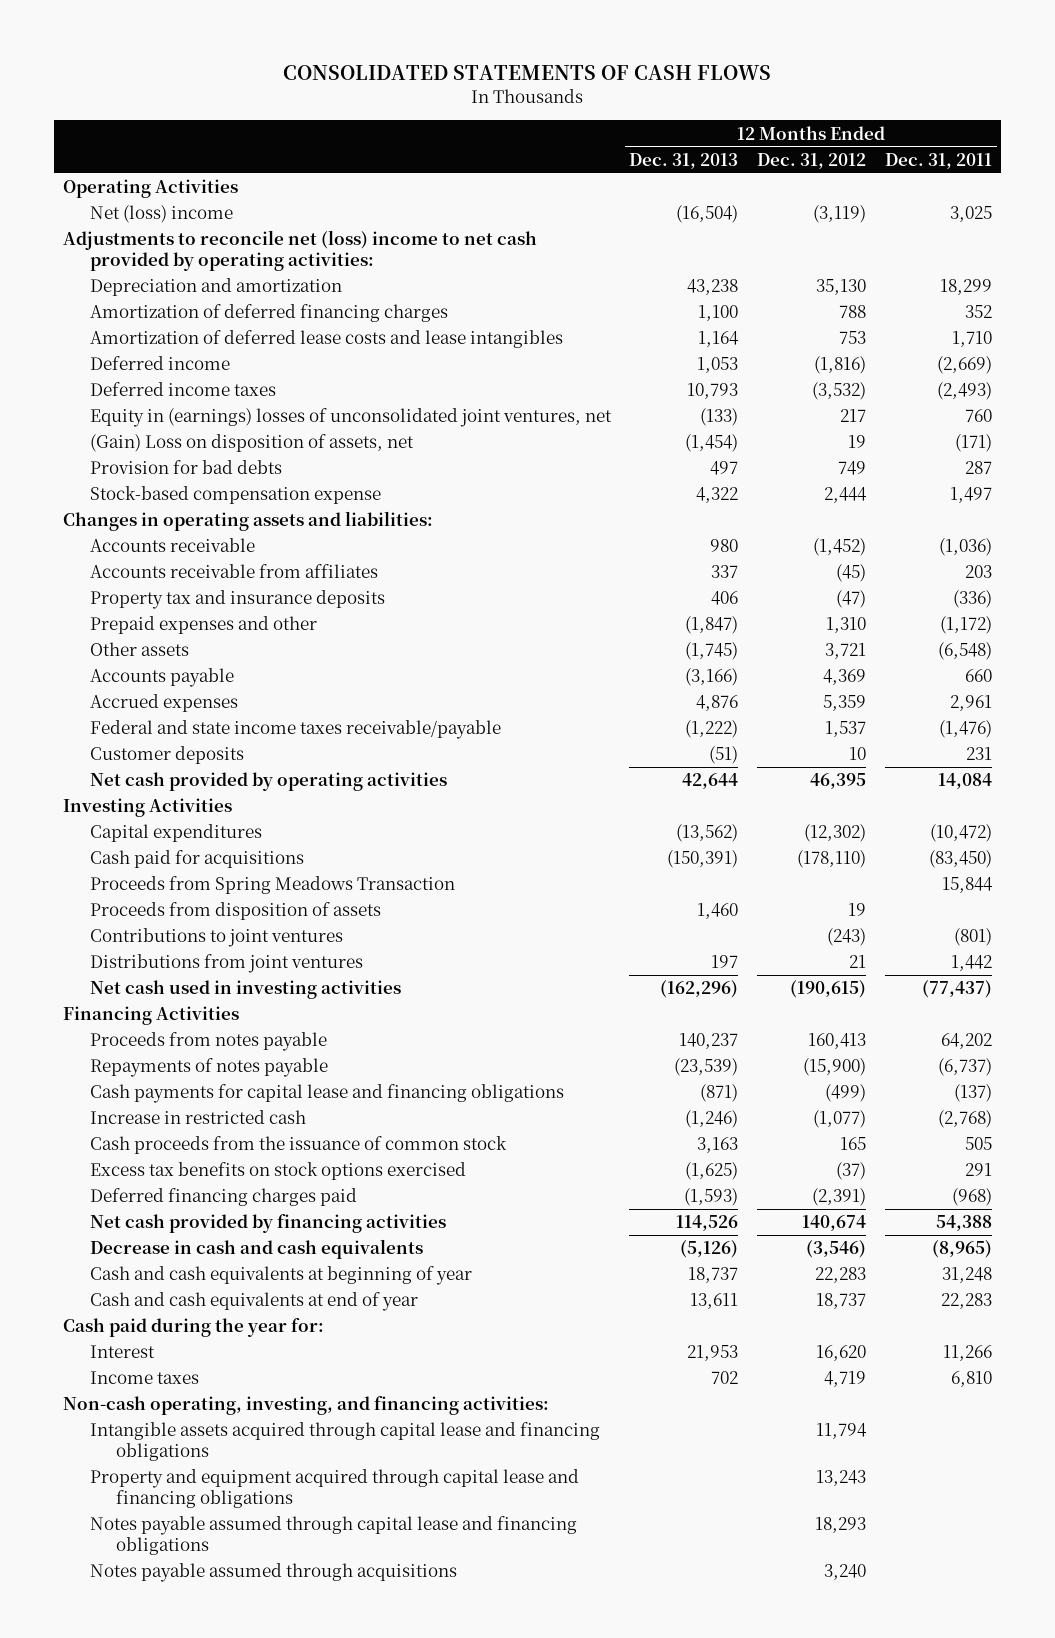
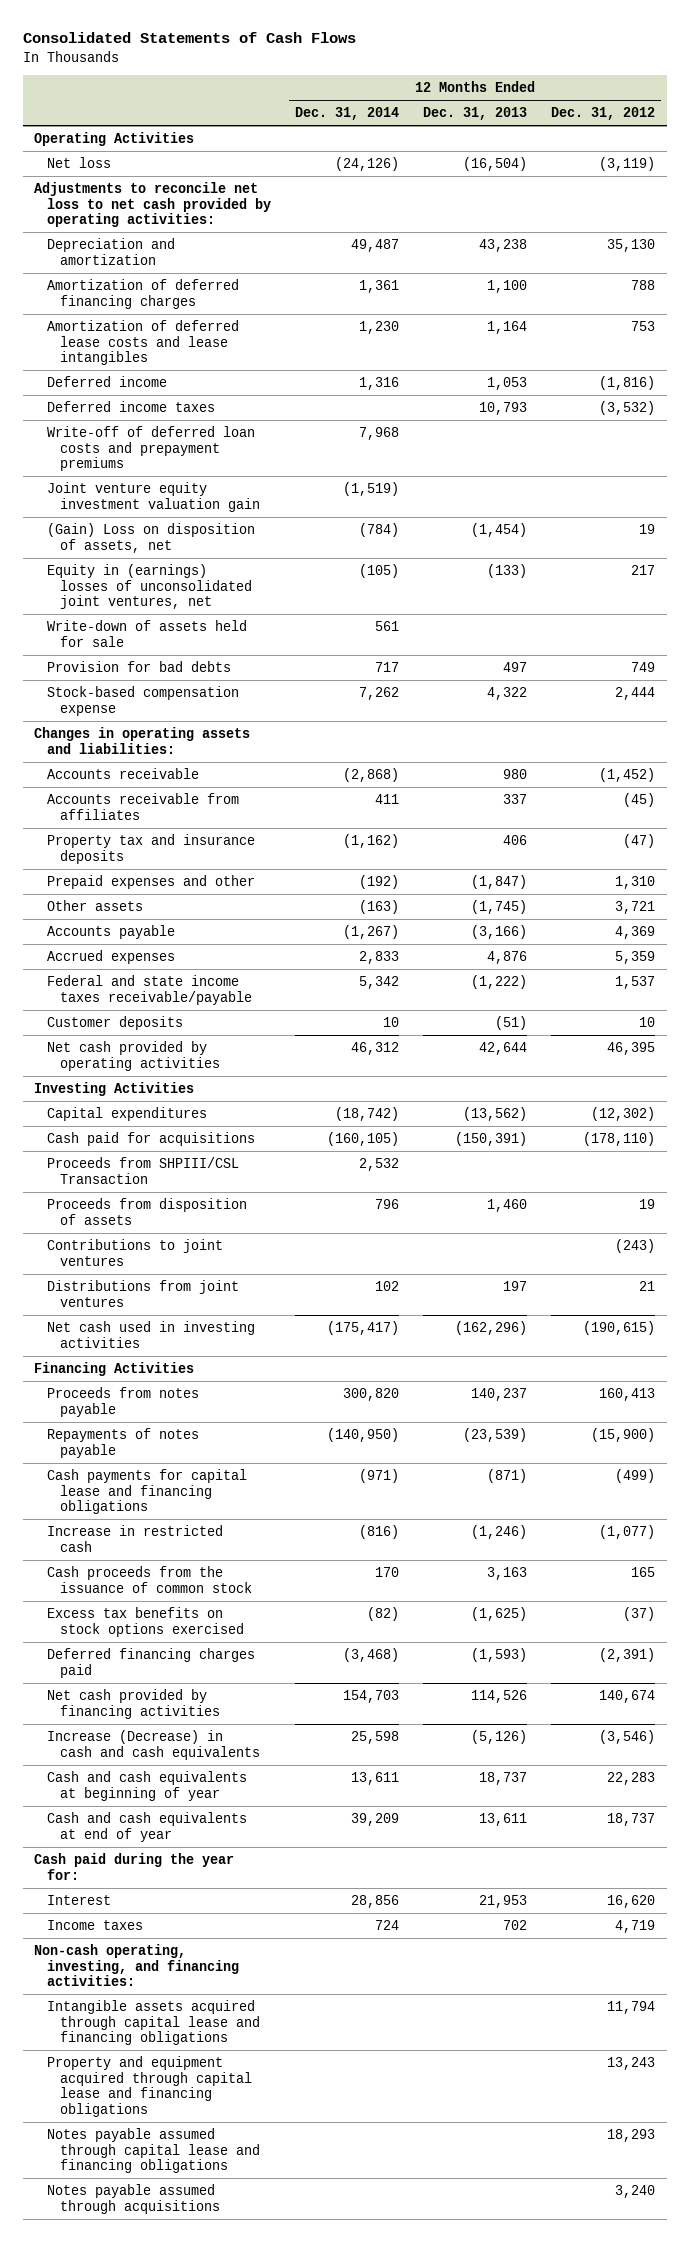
[283,65,772,81] CONSOLIDATED STATEMENTS OF CASH FLOWS -> [22,32,356,44] Consolidated Statements of Cash Flows
[884,152,992,169] Dec. 31, 2011 -> none
none -> [295,107,400,121] Dec. 31, 2014
[89,205,233,224] Net (loss) income -> [47,156,112,168] Net loss
[63,230,538,271] Adjustments to reconcile net (loss) income to net cash provided by operating activities: -> [34,181,272,228] Adjustments to reconcile net loss to net cash provided by operating activities:
none -> [47,425,256,472] Write-off of deferred loan costs and prepayment premiums
none -> [47,481,261,512] Joint venture equity investment valuation gain
[89,408,612,428] Equity in (earnings) losses of unconsolidated joint ventures, net -> [47,563,253,610] Equity in (earnings) losses of unconsolidated joint ventures, net
none -> [47,619,248,647] Write-down of assets held for sale
[89,876,455,895] Proceeds from Spring Meadows Transaction -> none
none -> [47,1156,240,1184] Proceeds from SHPIII/CSL Transaction
[89,1239,423,1260] Decrease in cash and cash equivalents -> [47,1729,261,1760] Increase (Decrease) in cash and cash equivalents

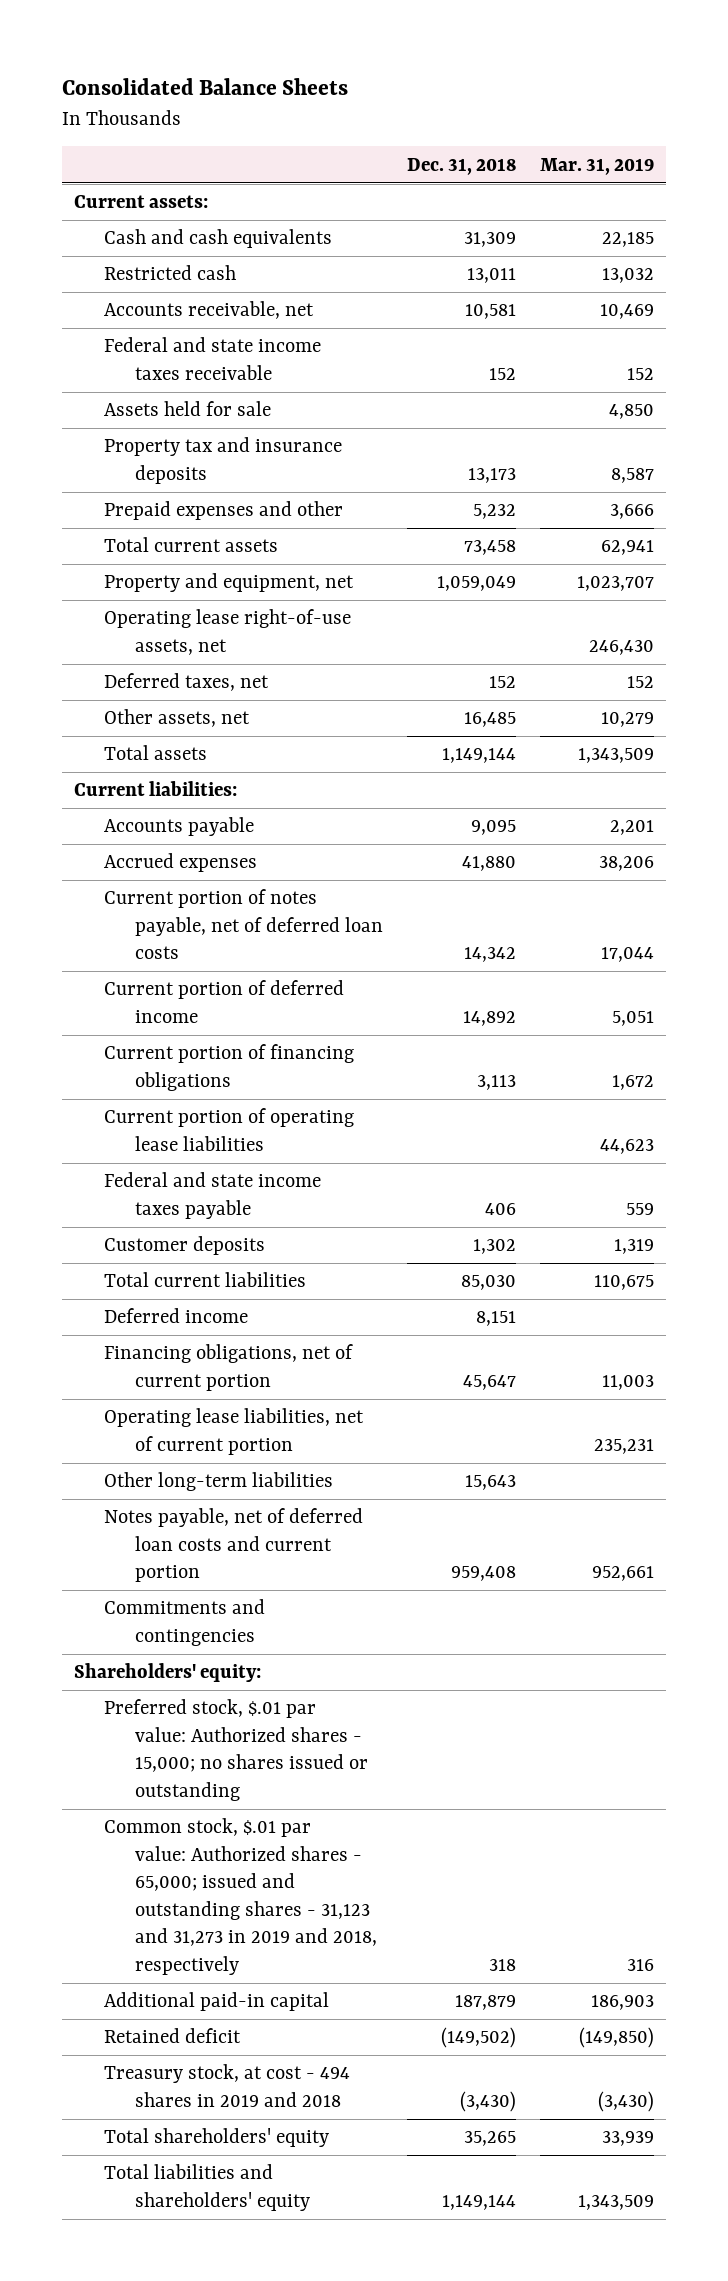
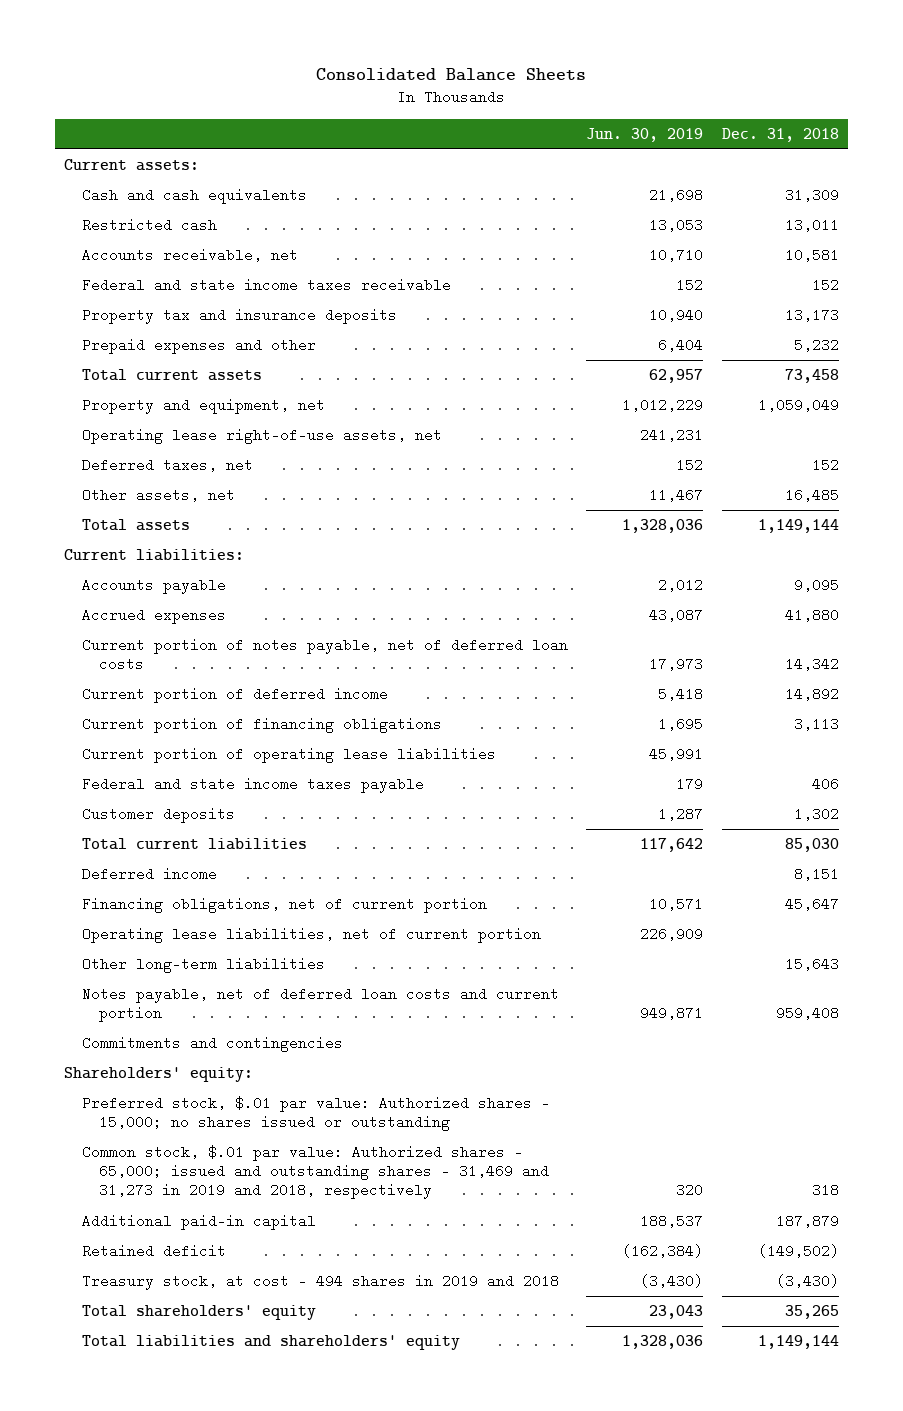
[540,157,655,175] Mar. 31, 2019 -> none
none -> [586,127,704,142] Jun. 30, 2019
[104,401,272,417] Assets held for sale -> none
[104,1818,378,1976] Common stock, $.01 par value: Authorized shares - 65,000; issued and outstanding shares - 31,123 and 31,273 in 2019 and 2018, respectively -> [81,1145,550,1200] Common stock, $.01 par value: Authorized shares - 65,000; issued and outstanding shares - 31,469 and 31,273 in 2019 and 2018, respectively

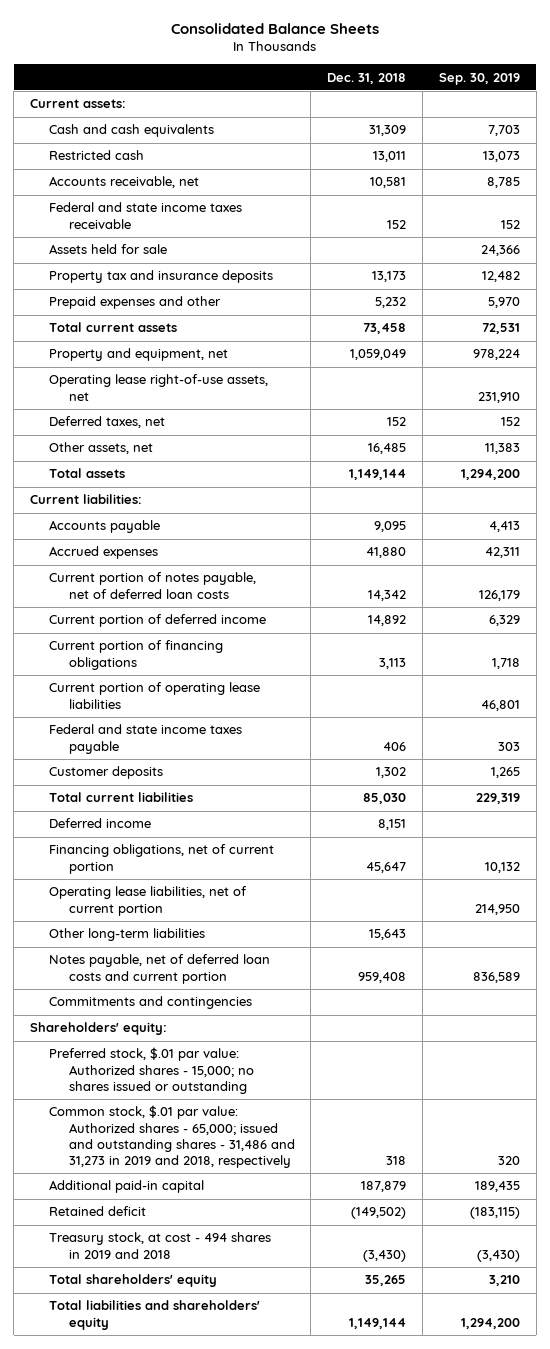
[586,127,704,142] Jun. 30, 2019 -> none
none -> [438,72,520,85] Sep. 30, 2019
none -> [49,244,168,255] Assets held for sale
[81,1145,550,1200] Common stock, $.01 par value: Authorized shares - 65,000; issued and outstanding shares - 31,469 and 31,273 in 2019 and 2018, respectively -> [49,1105,295,1168] Common stock, $.01 par value: Authorized shares - 65,000; issued and outstanding shares - 31,486 and 31,273 in 2019 and 2018, respectively

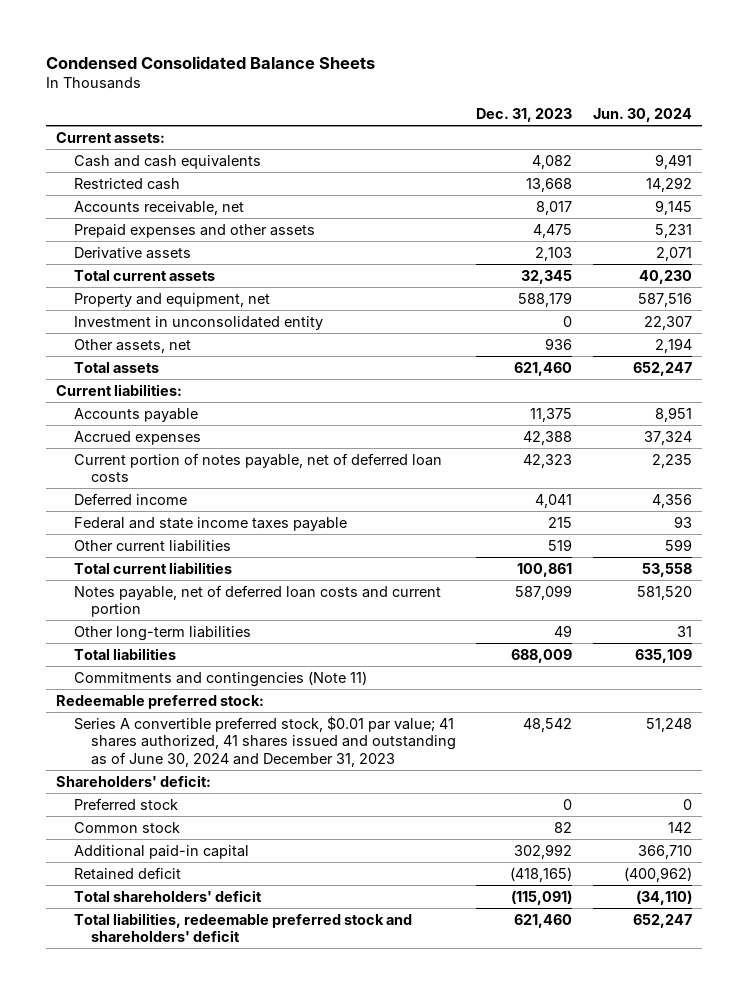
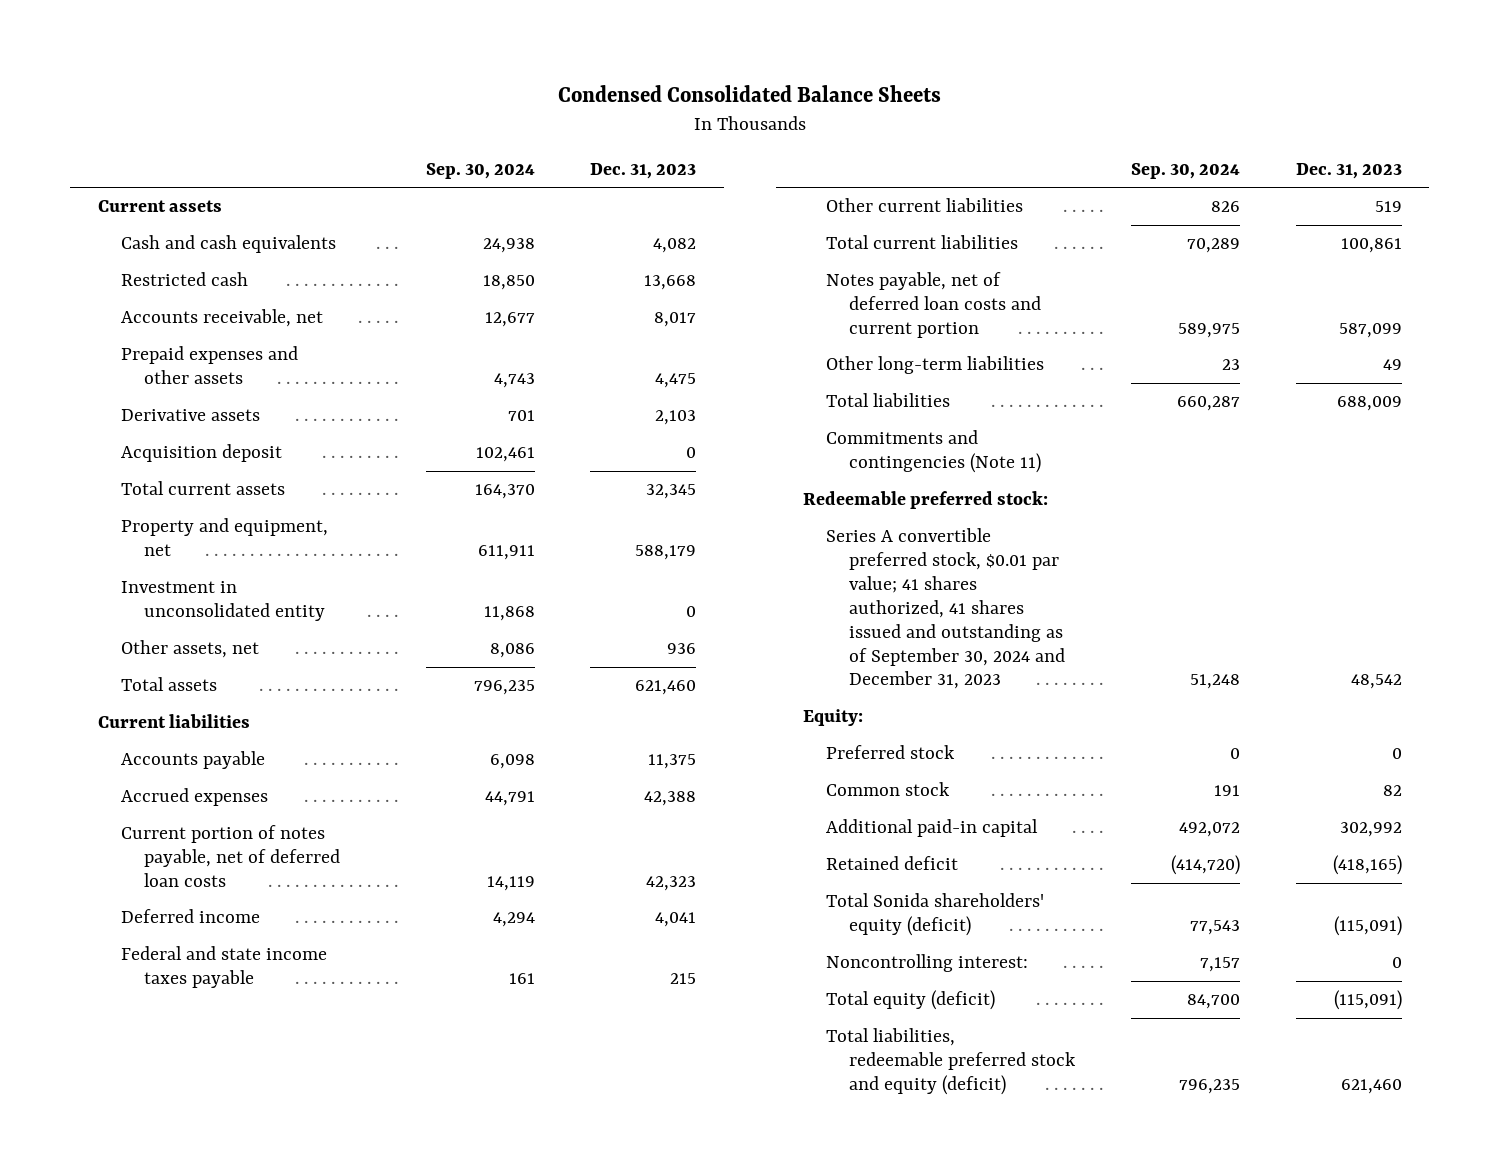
[592,107,692,122] Jun. 30, 2024 -> none
none -> [425,162,535,179] Sep. 30, 2024
[56,131,166,143] Current assets: -> [98,200,223,213] Current assets
none -> [121,444,283,463] Acquisition deposit
[56,383,183,396] Current liabilities: -> [98,714,251,729] Current liabilities
[73,715,456,767] Series A convertible preferred stock, $0.01 par value; 41 shares authorized, 41 shares issued and outstanding as of June 30, 2024 and December 31, 2023 -> [826,528,1066,690] Series A convertible preferred stock, $0.01 par value; 41 shares authorized, 41 shares issued and outstanding as of September 30, 2024 and December 31, 2023
[56,774,212,787] Shareholders' deficit: -> [803,709,864,727] Equity:
[73,889,262,902] Total shareholders' deficit -> [826,893,1045,937] Total Sonida shareholders' equity (deficit)
none -> [826,954,1029,973] Noncontrolling interest:
none -> [826,990,996,1011] Total equity (deficit)
[73,912,412,943] Total liabilities, redeemable preferred stock and shareholders' deficit -> [826,1028,1077,1095] Total liabilities, redeemable preferred stock and equity (deficit)

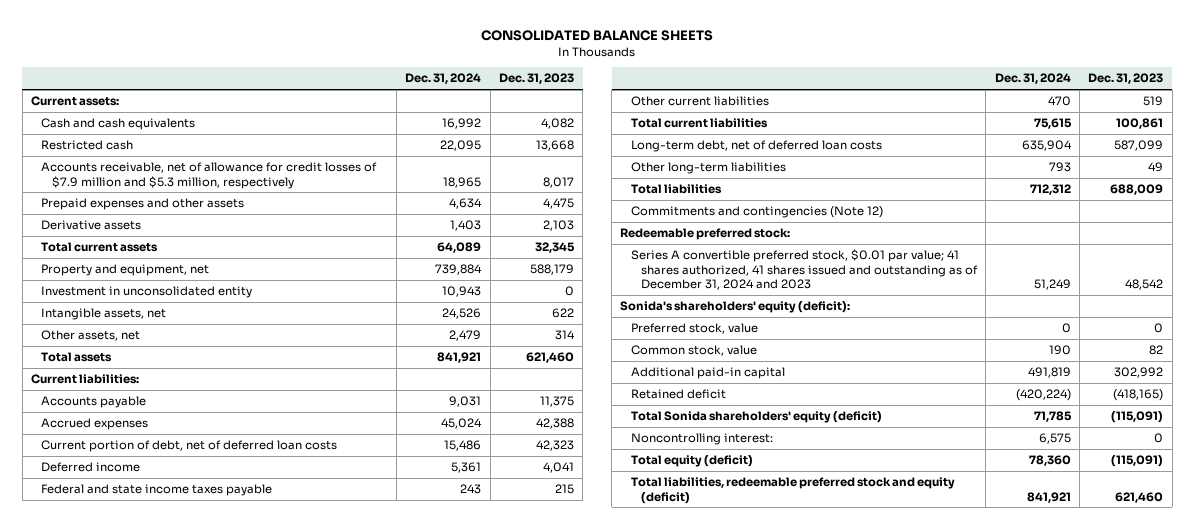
[557,85,941,103] Condensed Consolidated Balance Sheets -> [481,30,714,42] CONSOLIDATED BALANCE SHEETS
[425,162,535,179] Sep. 30, 2024 -> none
none -> [405,73,482,85] Dec. 31, 2024
[98,200,223,213] Current assets -> [31,96,120,107] Current assets:
[121,309,324,328] Accounts receivable, net -> [41,162,378,189] Accounts receivable, net of allowance for credit losses of $7.9 million and $5.3 million, respectively
[121,444,283,463] Acquisition deposit -> none
none -> [41,308,167,321] Intangible assets, net
[667,643,697,655] 936 -> [555,330,576,341] 314
[98,714,251,729] Current liabilities -> [31,374,140,385] Current liabilities:
[121,825,340,887] Current portion of notes payable, net of deferred loan costs -> [41,440,338,453] Current portion of debt, net of deferred loan costs
[826,272,1042,338] Notes payable, net of deferred loan costs and current portion -> [630,140,882,153] Long-term debt, net of deferred loan costs
[826,430,1042,474] Commitments and contingencies (Note 11) -> [630,206,883,219] Commitments and contingencies (Note 12)
[826,528,1066,690] Series A convertible preferred stock, $0.01 par value; 41 shares authorized, 41 shares issued and outstanding as of September 30, 2024 and December 31, 2023 -> [630,249,978,291] Series A convertible preferred stock, $0.01 par value; 41 shares authorized, 41 shares issued and outstanding as of December 31, 2024 and 2023
[803,709,864,727] Equity: -> [620,301,851,314] Sonida's shareholders' equity (deficit):
[826,745,956,760] Preferred stock -> [630,323,758,335] Preferred stock, value
[826,782,951,797] Common stock -> [630,345,757,357] Common stock, value

